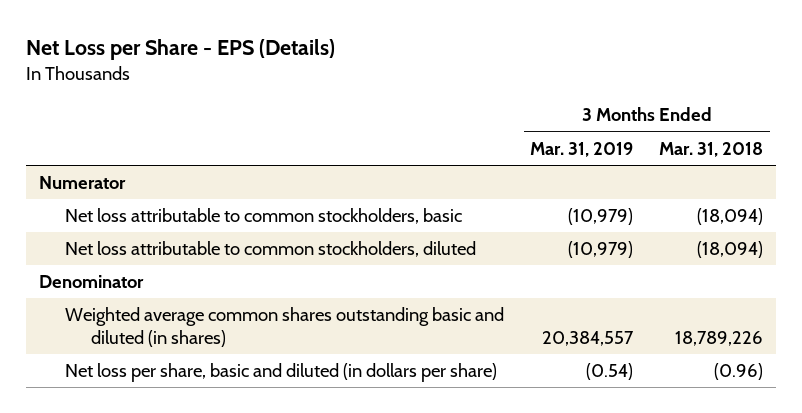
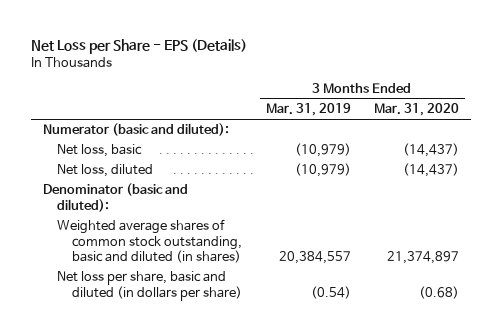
[659,141,764,157] Mar. 31, 2018 -> none
none -> [374,103,460,117] Mar. 31, 2020
[38,176,126,190] Numerator -> [42,123,229,137] Numerator (basic and diluted):
[65,208,463,225] Net loss attributable to common stockholders, basic -> [57,144,143,158] Net loss, basic
[65,241,477,258] Net loss attributable to common stockholders, diluted -> [57,164,154,178] Net loss, diluted
[38,275,144,289] Denominator -> [42,183,188,212] Denominator (basic and diluted):
[65,307,505,347] Weighted average common shares outstanding basic and diluted (in shares) -> [57,219,242,264] Weighted average shares of common stock outstanding, basic and diluted (in shares)

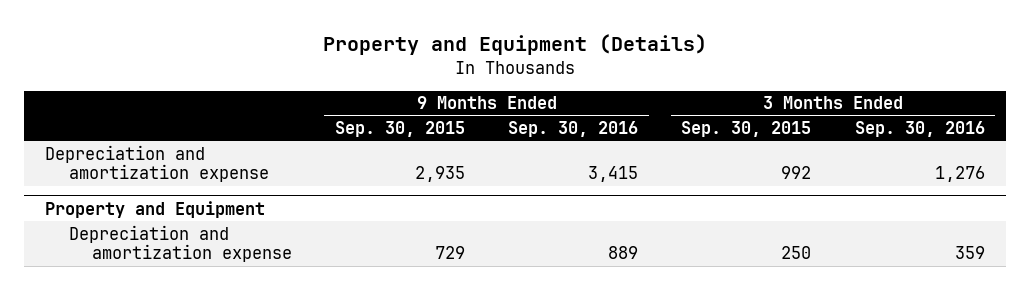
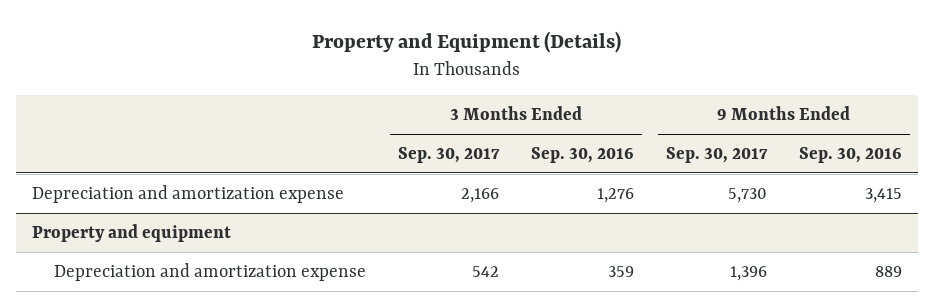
[334,121,465,138] Sep. 30, 2015 -> none
[681,121,812,138] Sep. 30, 2015 -> none
none -> [397,147,500,164] Sep. 30, 2017
none -> [665,147,768,164] Sep. 30, 2017
[45,200,266,218] Property and Equipment -> [32,224,232,243] Property and equipment

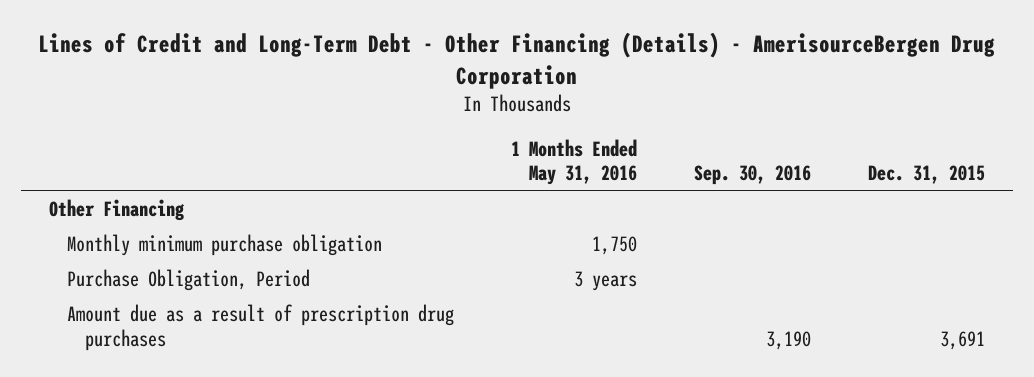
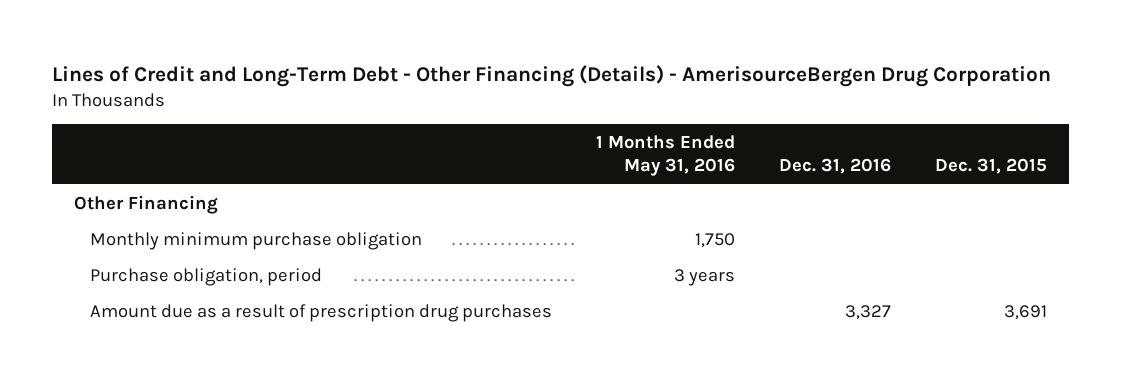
[693,165,811,186] Sep. 30, 2016 -> none
none -> [778,158,891,175] Dec. 31, 2016
[67,269,311,292] Purchase Obligation, Period -> [89,267,322,286] Purchase obligation, period

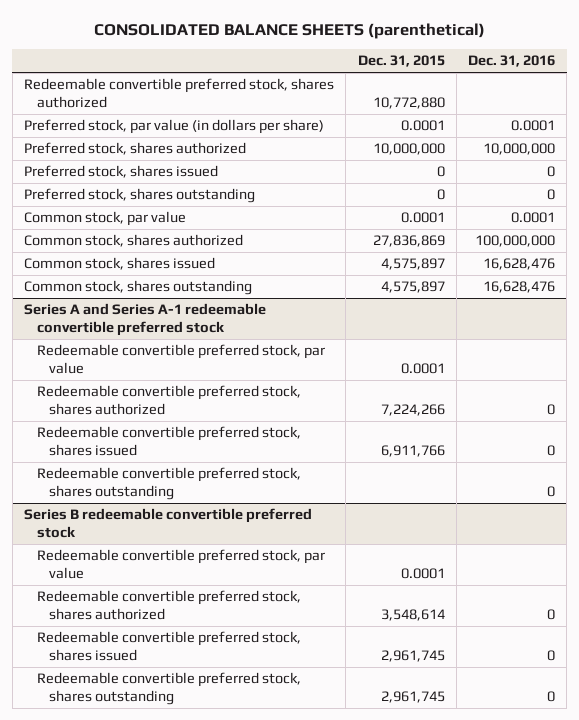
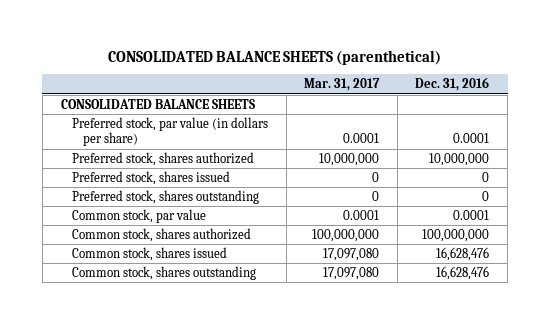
[357,55,445,68] Dec. 31, 2015 -> none
none -> [304,78,381,92] Mar. 31, 2017
[24,78,335,109] Redeemable convertible preferred stock, shares authorized -> none
none -> [60,98,255,109] CONSOLIDATED BALANCE SHEETS
[24,303,267,337] Series A and Series A-1 redeemable convertible preferred stock -> none
[36,344,325,375] Redeemable convertible preferred stock, par value -> none
[36,385,301,416] Redeemable convertible preferred stock, shares authorized -> none
[36,426,301,457] Redeemable convertible preferred stock, shares issued -> none
[36,467,301,501] Redeemable convertible preferred stock, shares outstanding -> none
[24,508,313,539] Series B redeemable convertible preferred stock -> none
[36,549,325,580] Redeemable convertible preferred stock, par value -> none
[36,590,301,621] Redeemable convertible preferred stock, shares authorized -> none
[36,631,301,662] Redeemable convertible preferred stock, shares issued -> none
[36,672,301,706] Redeemable convertible preferred stock, shares outstanding -> none

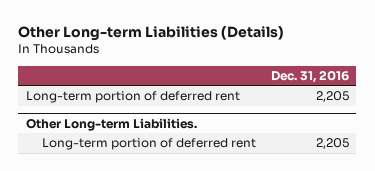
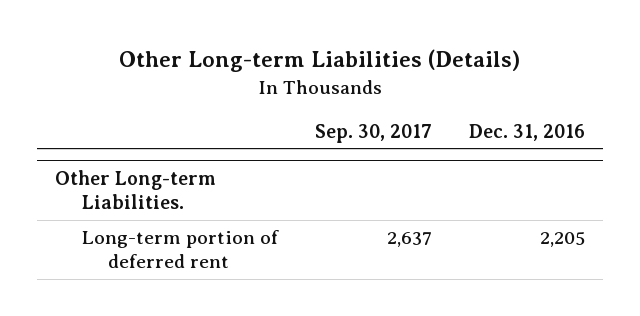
none -> [314,123,432,143] Sep. 30, 2017
[25,91,240,104] Long-term portion of deferred rent -> none

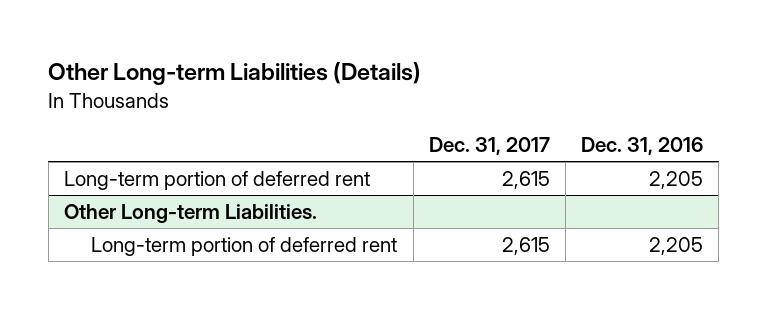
[314,123,432,143] Sep. 30, 2017 -> none
none -> [428,137,550,156] Dec. 31, 2017
none -> [64,170,371,190] Long-term portion of deferred rent

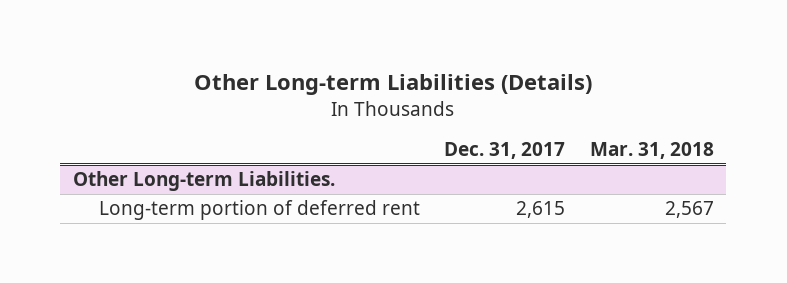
[581,137,704,156] Dec. 31, 2016 -> none
none -> [590,142,715,160] Mar. 31, 2018
[64,170,371,190] Long-term portion of deferred rent -> none

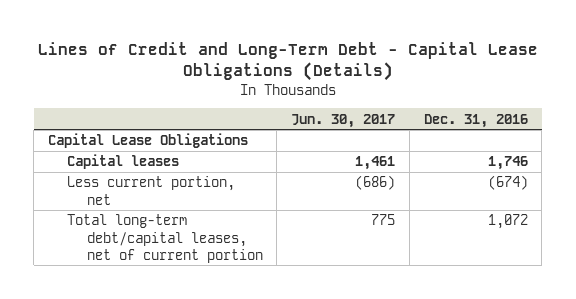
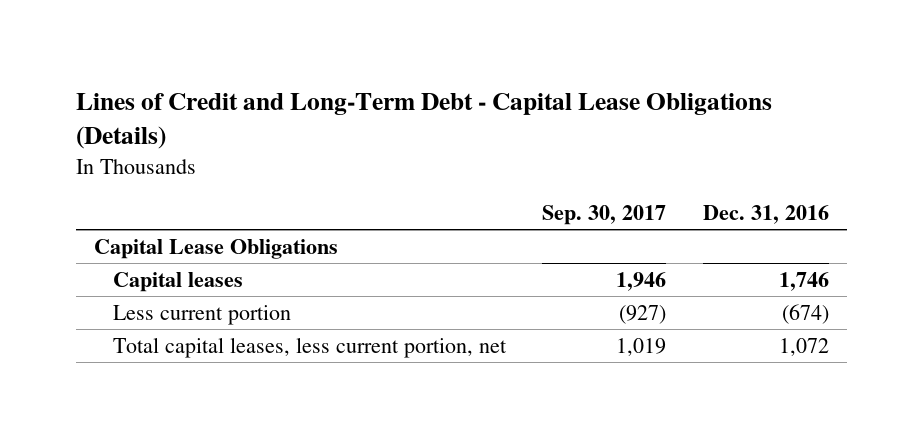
[291,113,396,128] Jun. 30, 2017 -> none
none -> [542,204,667,225] Sep. 30, 2017
[67,176,236,205] Less current portion, net -> [113,304,292,325] Less current portion
[67,214,263,263] Total long-term debt/capital leases, net of current portion -> [113,336,508,358] Total capital leases, less current portion, net

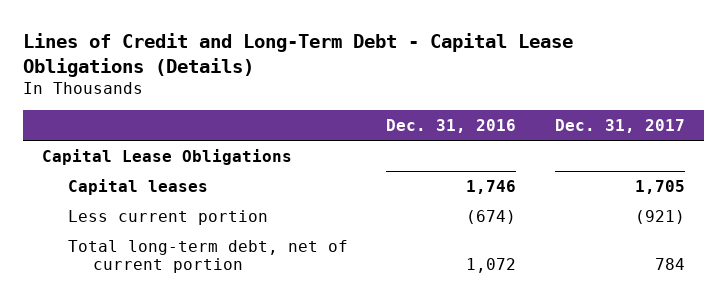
[542,204,667,225] Sep. 30, 2017 -> none
none -> [554,119,685,134] Dec. 31, 2017
[113,336,508,358] Total capital leases, less current portion, net -> [67,239,348,274] Total long-term debt, net of current portion

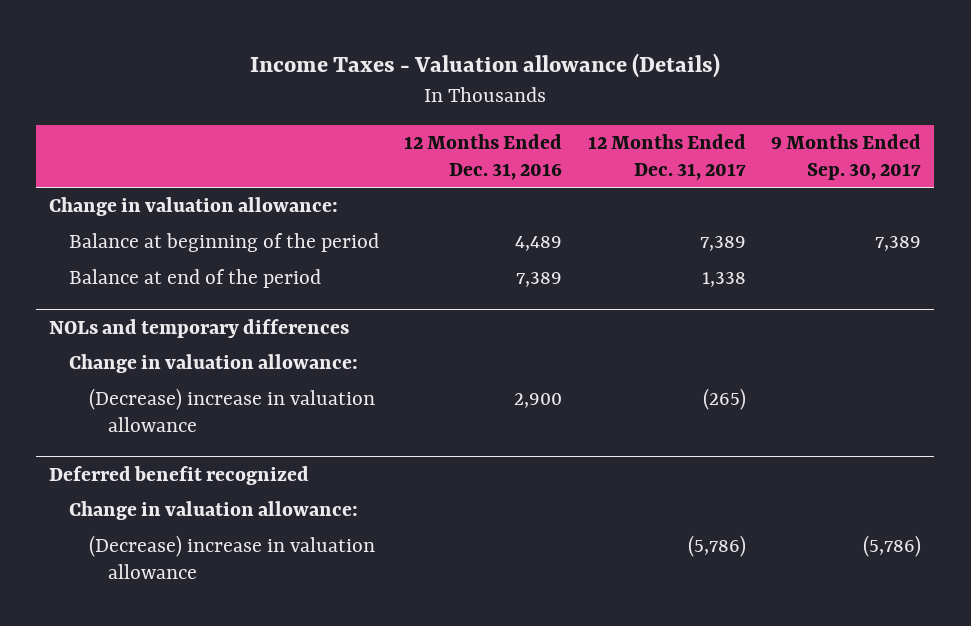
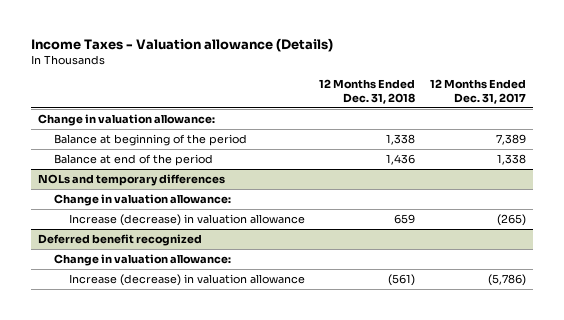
[404,134,563,180] 12 Months Ended Dec. 31, 2016 -> none
[771,134,922,180] 9 Months Ended Sep. 30, 2017 -> none
none -> [319,79,416,105] 12 Months Ended Dec. 31, 2018
[88,388,375,432] (Decrease) increase in valuation allowance -> [69,213,306,226] Increase (decrease) in valuation allowance
[88,535,375,579] (Decrease) increase in valuation allowance -> [69,273,306,286] Increase (decrease) in valuation allowance

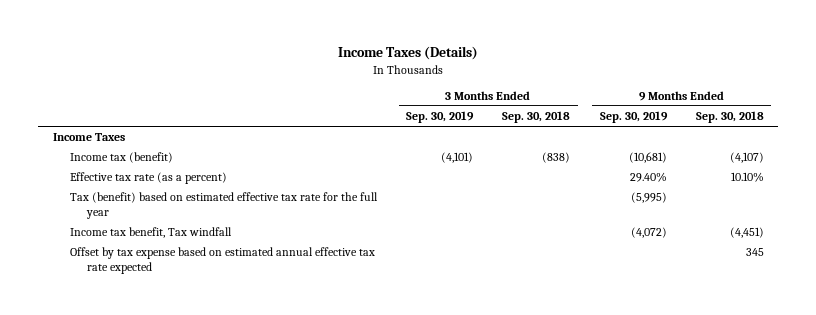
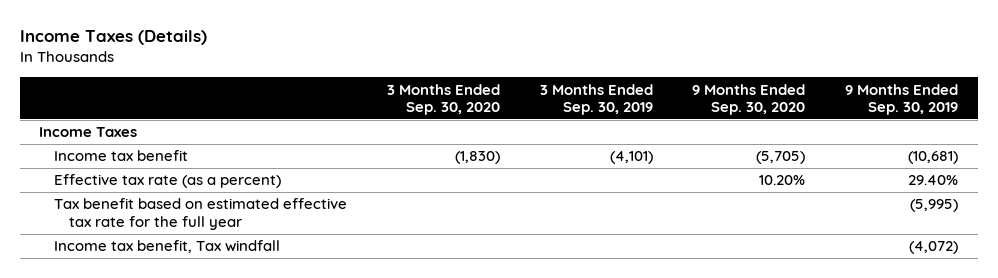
[502,111,571,124] Sep. 30, 2018 -> none
[695,111,764,124] Sep. 30, 2018 -> none
none -> [386,83,500,115] 3 Months Ended Sep. 30, 2020
none -> [692,83,806,115] 9 Months Ended Sep. 30, 2020
[70,152,174,164] Income tax (benefit) -> [54,150,189,162] Income tax benefit
[70,192,379,219] Tax (benefit) based on estimated effective tax rate for the full year -> [54,198,348,230] Tax benefit based on estimated effective tax rate for the full year
[70,247,376,274] Offset by tax expense based on estimated annual effective tax rate expected -> none

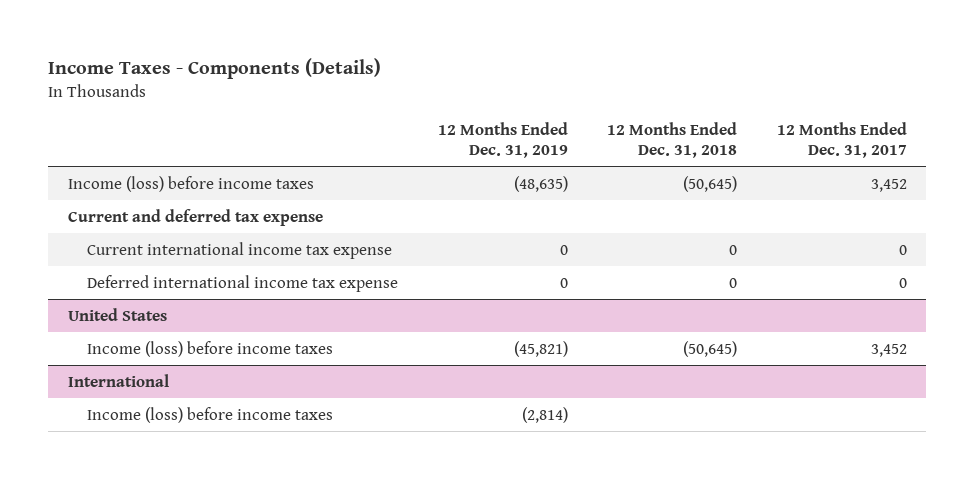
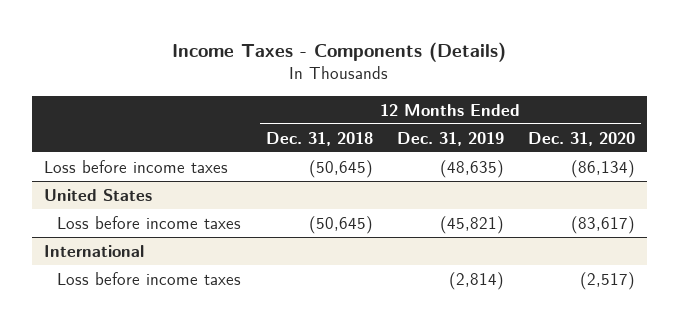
[776,122,907,158] 12 Months Ended Dec. 31, 2017 -> none
none -> [527,131,635,146] Dec. 31, 2020
[67,208,323,226] Current and deferred tax expense -> none
[87,241,393,259] Current international income tax expense -> none
[87,274,399,292] Deferred international income tax expense -> none
[67,175,314,192] Income (loss) before income taxes -> [43,159,228,173] Loss before income taxes
[87,340,334,357] Income (loss) before income taxes -> [57,215,242,229] Loss before income taxes
[87,406,334,423] Income (loss) before income taxes -> [57,271,242,285] Loss before income taxes

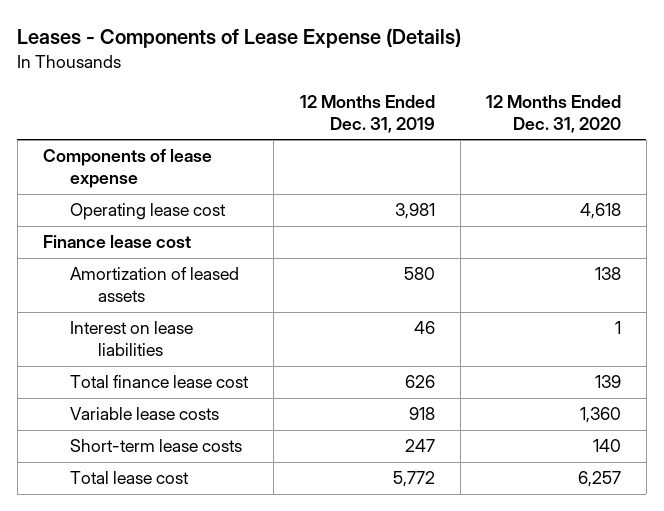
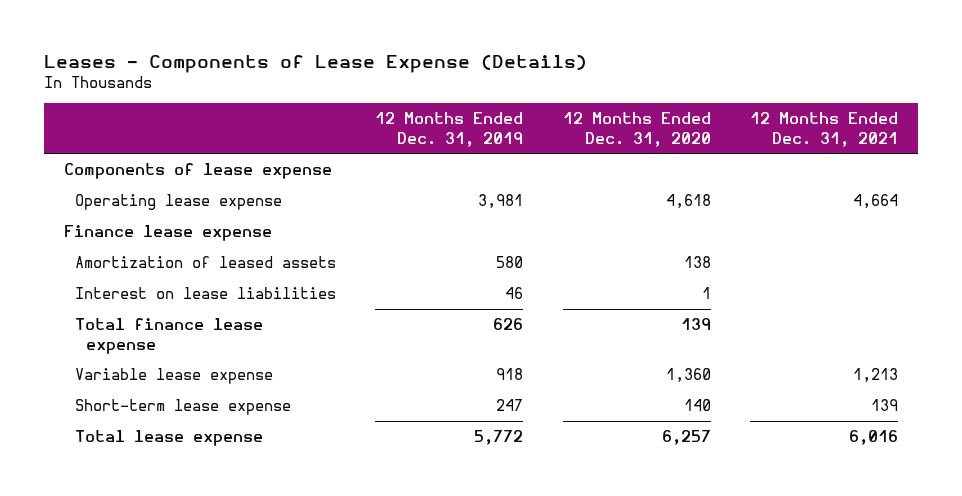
none -> [750,112,899,147] 12 Months Ended Dec. 31, 2021
[70,203,227,221] Operating lease cost -> [74,194,282,211] Operating lease expense
[42,235,191,249] Finance lease cost -> [63,225,272,242] Finance lease expense
[70,375,250,389] Total finance lease cost -> [74,318,263,354] Total finance lease expense
[70,407,220,421] Variable lease costs -> [74,368,273,385] Variable lease expense
[70,439,243,453] Short-term lease costs -> [74,399,291,416] Short-term lease expense
[70,471,190,485] Total lease cost -> [74,430,263,447] Total lease expense

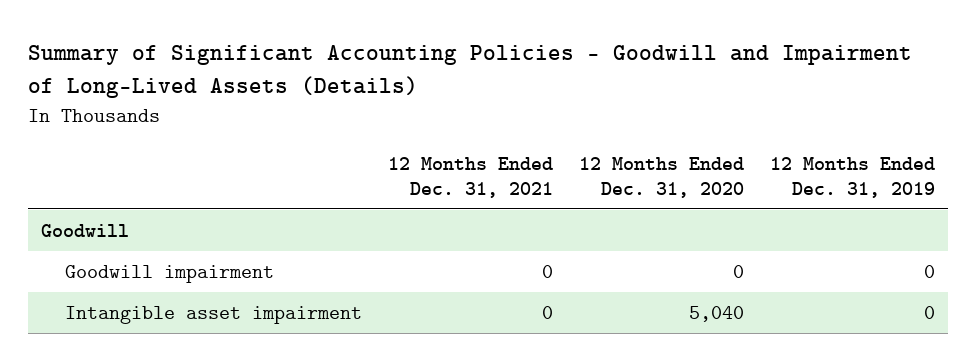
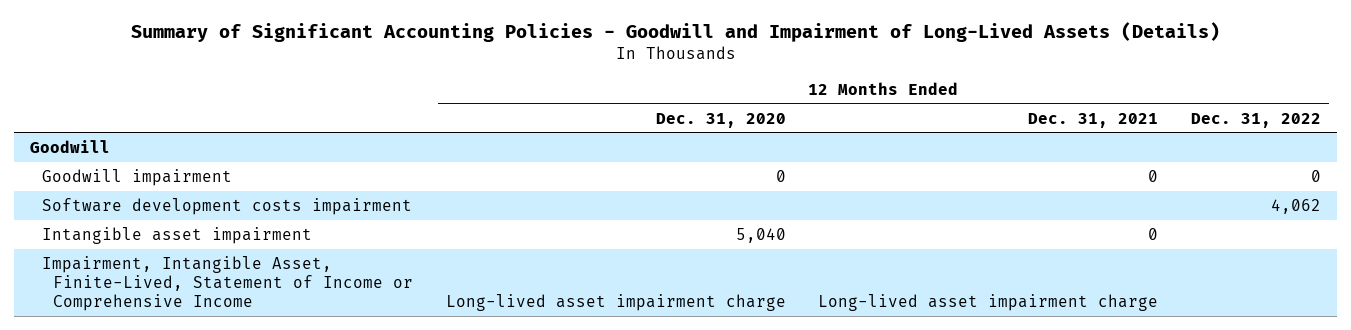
[769,156,935,198] 12 Months Ended Dec. 31, 2019 -> none
none -> [1191,112,1322,128] Dec. 31, 2022
none -> [41,197,412,215] Software development costs impairment
none -> [41,255,414,312] Impairment, Intangible Asset, Finite-Lived, Statement of Income or Comprehensive Income

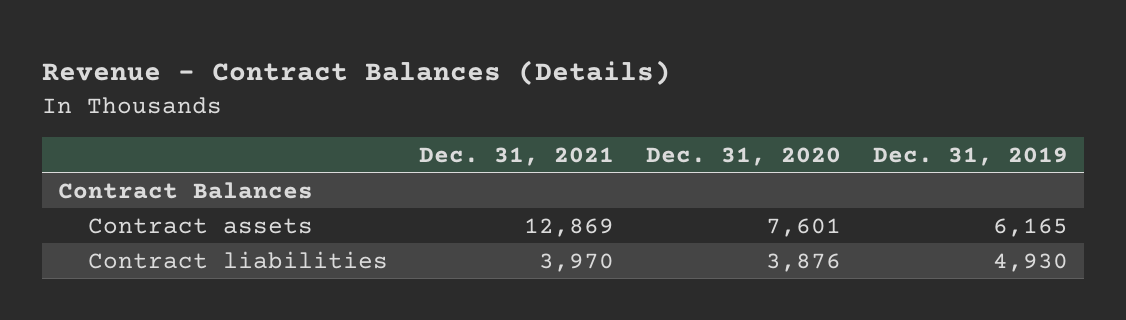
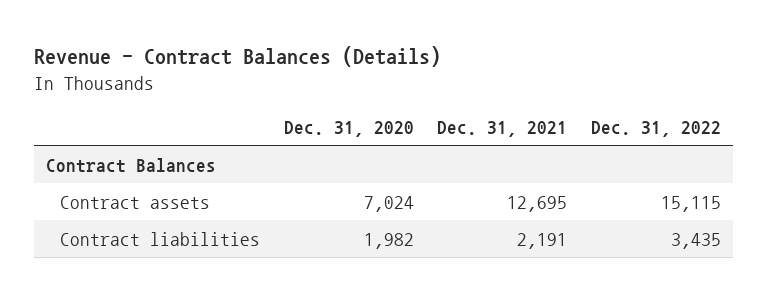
[873,146,1069,166] Dec. 31, 2019 -> none
none -> [591,120,722,137] Dec. 31, 2022
[524,217,615,237] 12,869 -> [507,195,568,212] 12,695
[766,217,842,237] 7,601 -> [363,195,414,212] 7,024
[539,252,615,272] 3,970 -> [517,232,568,249] 2,191
[766,252,842,272] 3,876 -> [363,232,414,249] 1,982

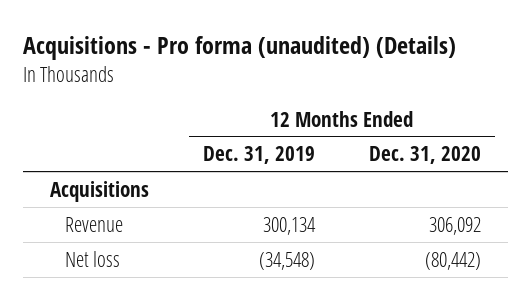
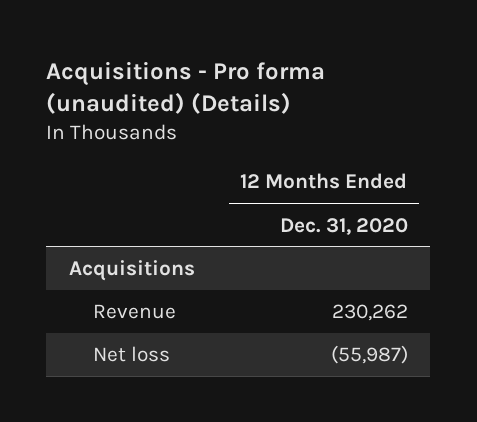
[203,146,316,165] Dec. 31, 2019 -> none
[429,216,482,235] 306,092 -> [331,304,408,322] 230,262
[425,251,482,270] (80,442) -> [330,345,408,365] (55,987)

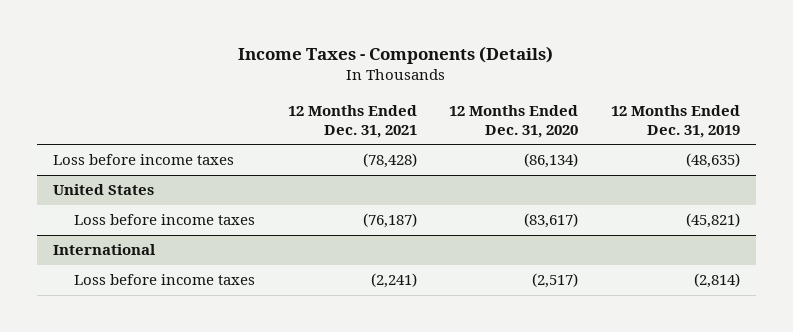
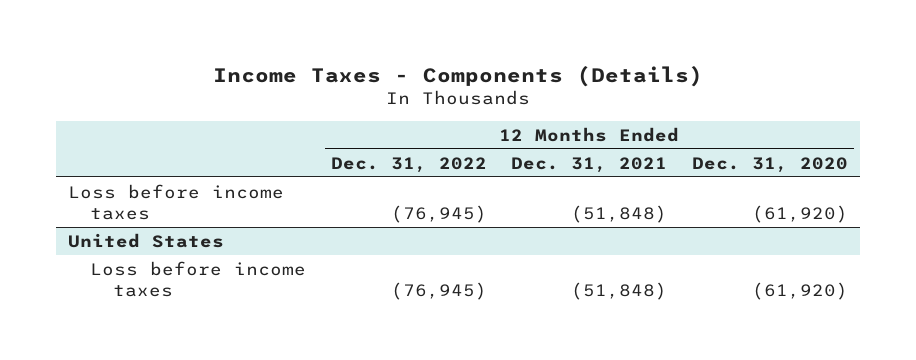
[610,104,740,138] 12 Months Ended Dec. 31, 2019 -> none
none -> [330,156,487,173] Dec. 31, 2022
[362,153,417,169] (78,428) -> [571,205,668,224] (51,848)
[524,153,579,169] (86,134) -> [751,205,848,224] (61,920)
[53,244,157,256] International -> none
[73,274,255,286] Loss before income taxes -> none
[362,213,417,229] (76,187) -> [571,282,668,301] (51,848)
[524,213,579,229] (83,617) -> [751,282,848,301] (61,920)

